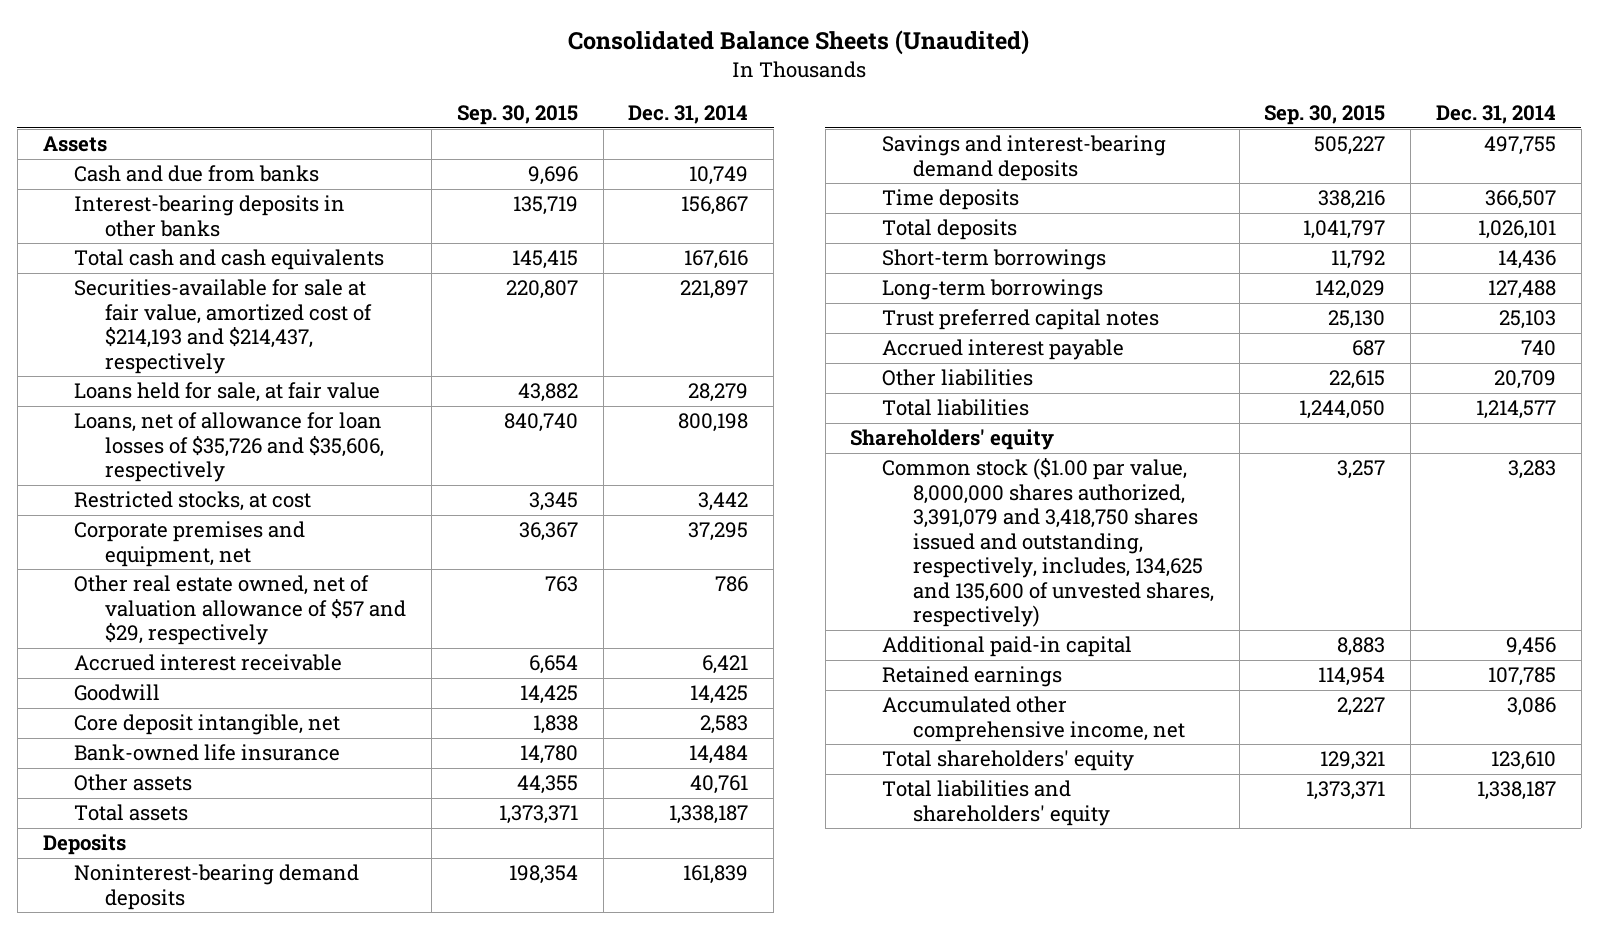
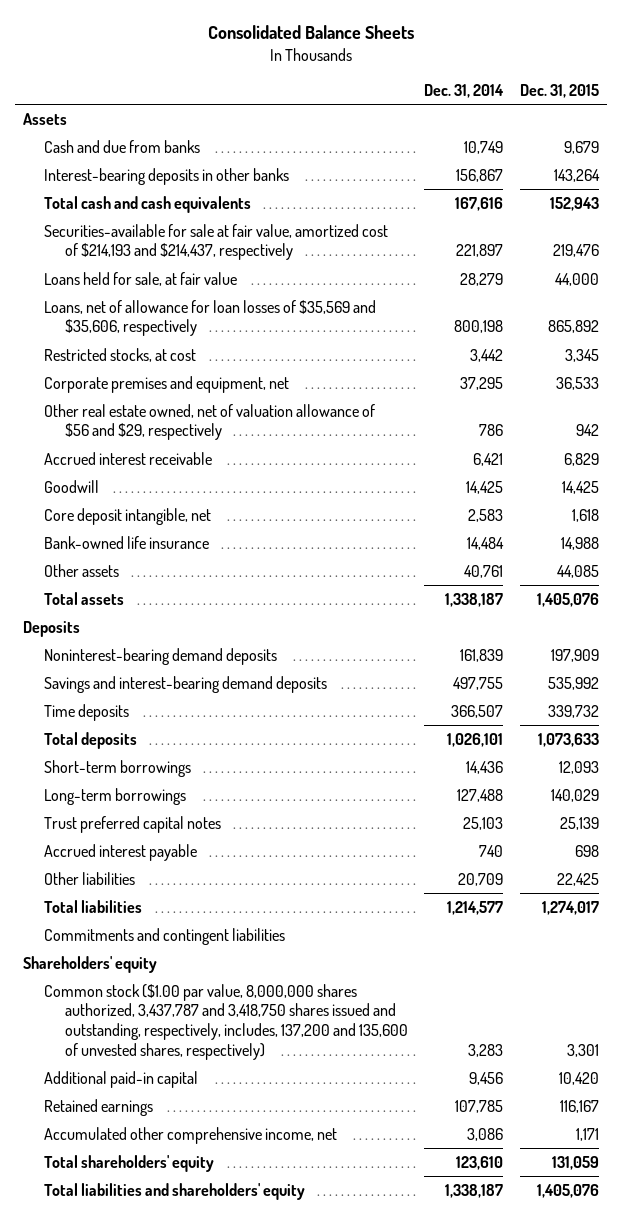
[568,30,1030,56] Consolidated Balance Sheets (Unaudited) -> [207,25,414,40] Consolidated Balance Sheets
[456,105,578,126] Sep. 30, 2015 -> none
none -> [519,84,599,99] Dec. 31, 2015
[73,412,385,483] Loans, net of allowance for loan losses of $35,726 and $35,606, respectively -> [43,299,376,337] Loans, net of allowance for loan losses of $35,569 and $35,606, respectively
[73,575,407,646] Other real estate owned, net of valuation allowance of $57 and $29, respectively -> [43,403,375,441] Other real estate owned, net of valuation allowance of $56 and $29, respectively
none -> [43,927,285,945] Commitments and contingent liabilities
[881,458,1214,628] Common stock ($1.00 par value, 8,000,000 shares authorized, 3,391,079 and 3,418,750 shares issued and outstanding, respectively, includes, 134,625 and 135,600 of unvested shares, respectively) -> [43,983,408,1060] Common stock ($1.00 par value, 8,000,000 shares authorized, 3,437,787 and 3,418,750 shares issued and outstanding, respectively, includes, 137,200 and 135,600 of unvested shares, respectively)

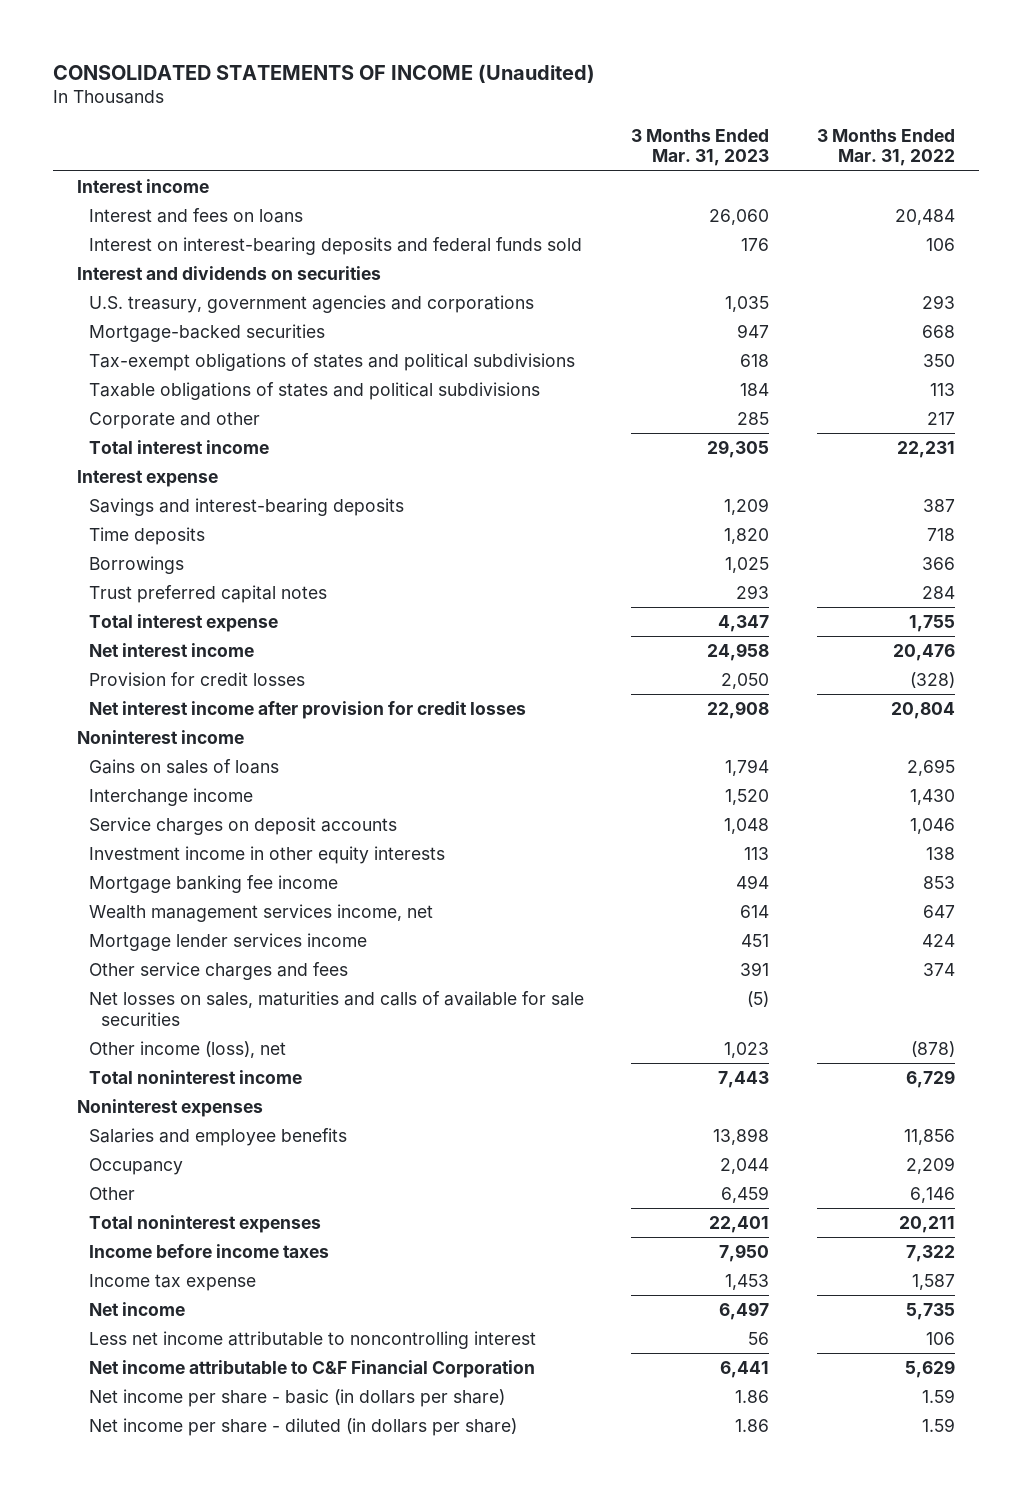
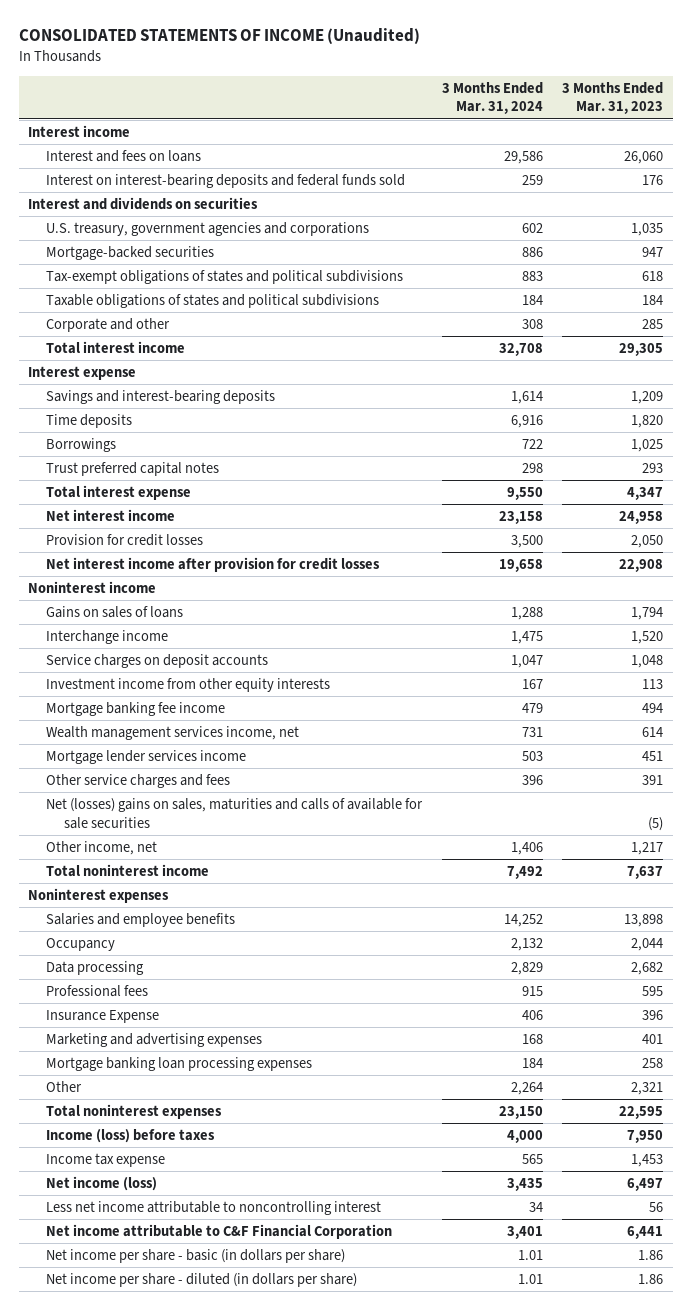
[816,128,955,167] 3 Months Ended Mar. 31, 2022 -> none
none -> [441,81,543,115] 3 Months Ended Mar. 31, 2024
[89,845,446,864] Investment income in other equity interests -> [46,678,331,693] Investment income from other equity interests
[89,990,585,1026] Net losses on sales, maturities and calls of available for sale securities -> [46,798,424,829] Net (losses) gains on sales, maturities and calls of available for sale securities
[89,1040,287,1058] Other income (loss), net -> [46,841,158,856] Other income, net
[724,1041,770,1058] 1,023 -> [631,842,664,856] 1,217
[718,1070,770,1088] 7,443 -> [627,866,664,880] 7,637
none -> [46,961,145,976] Data processing
none -> [46,985,149,998] Professional fees
none -> [46,1010,160,1024] Insurance Expense
none -> [46,1033,263,1048] Marketing and advertising expenses
none -> [46,1057,313,1072] Mortgage banking loan processing expenses
[721,1185,770,1203] 6,459 -> [631,1082,664,1096] 2,321
[709,1215,770,1233] 22,401 -> [619,1106,664,1120] 22,595
[89,1243,330,1258] Income before income taxes -> [46,1129,216,1144] Income (loss) before taxes
[89,1301,186,1316] Net income -> [46,1176,158,1192] Net income (loss)

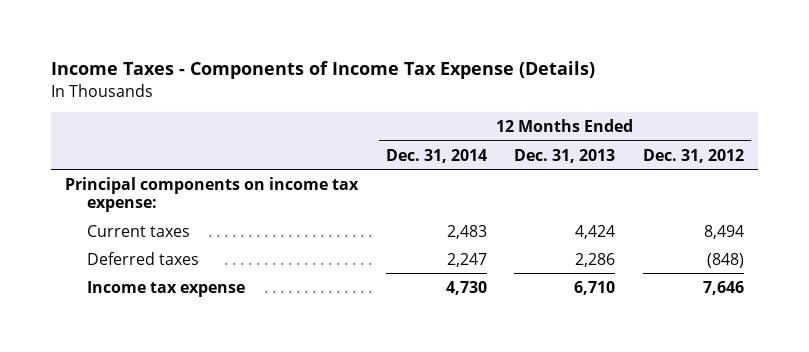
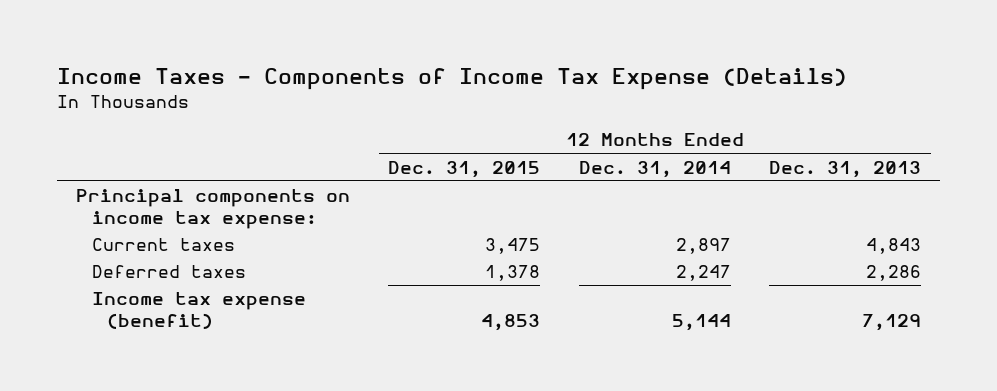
[643,148,745,163] Dec. 31, 2012 -> none
none -> [388,160,541,178] Dec. 31, 2015
[446,224,487,239] 2,483 -> [675,238,731,255] 2,897
[575,224,616,239] 4,424 -> [866,238,922,255] 4,843
[86,280,245,297] Income tax expense -> [91,292,306,329] Income tax expense (benefit)
[445,280,487,295] 4,730 -> [671,313,731,331] 5,144
[574,280,616,295] 6,710 -> [862,313,922,331] 7,129

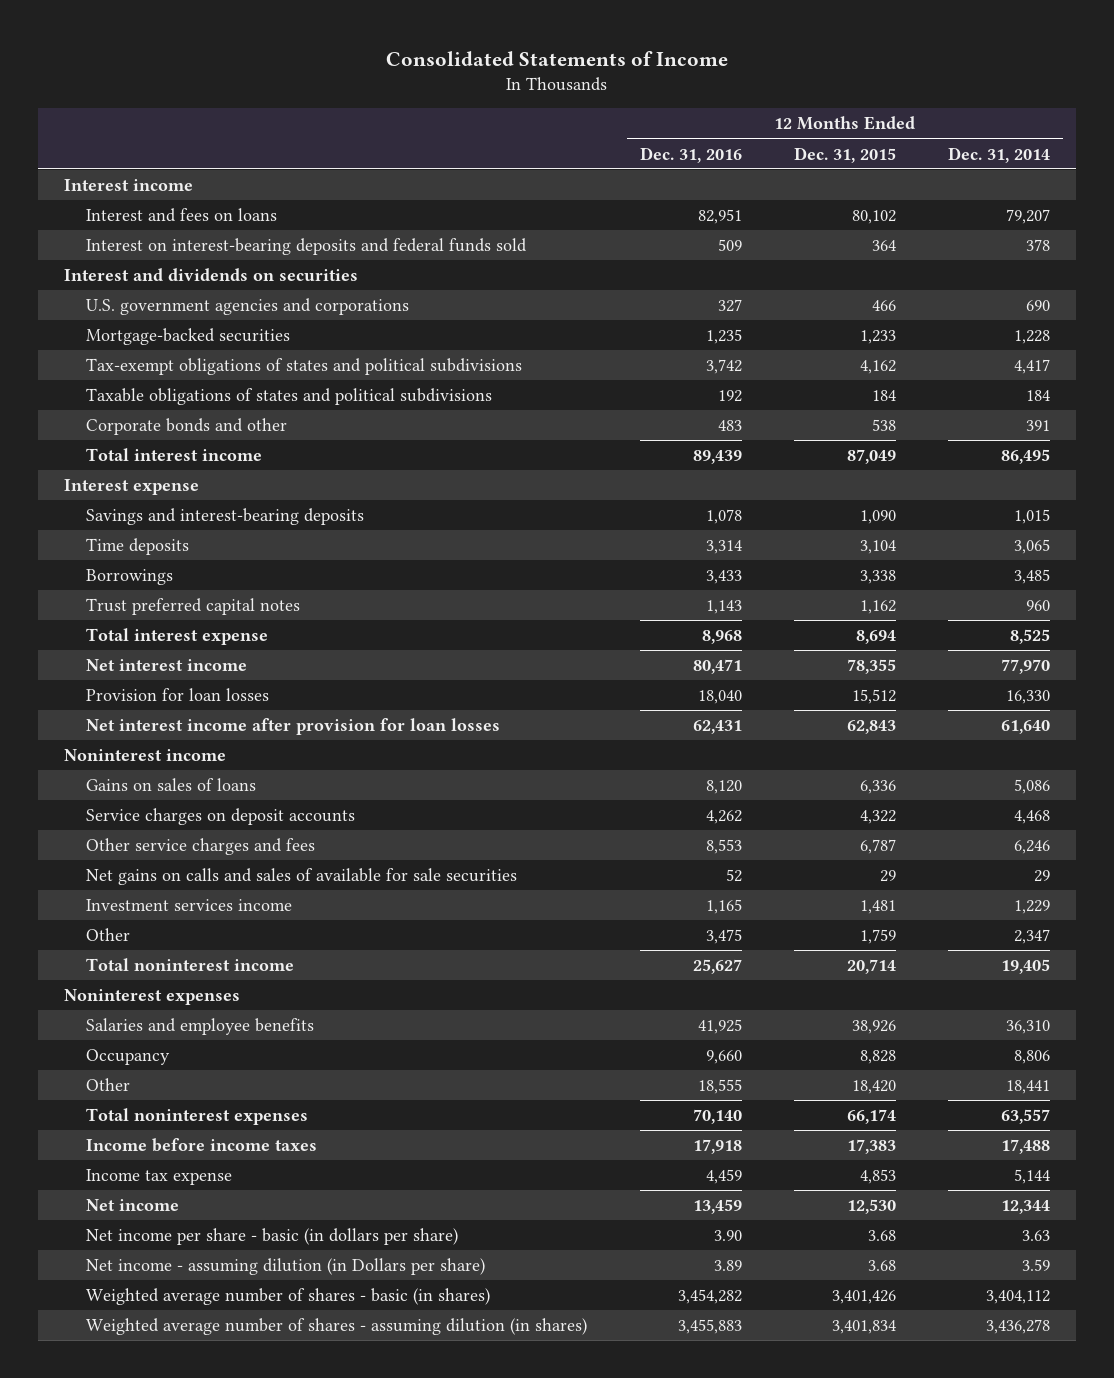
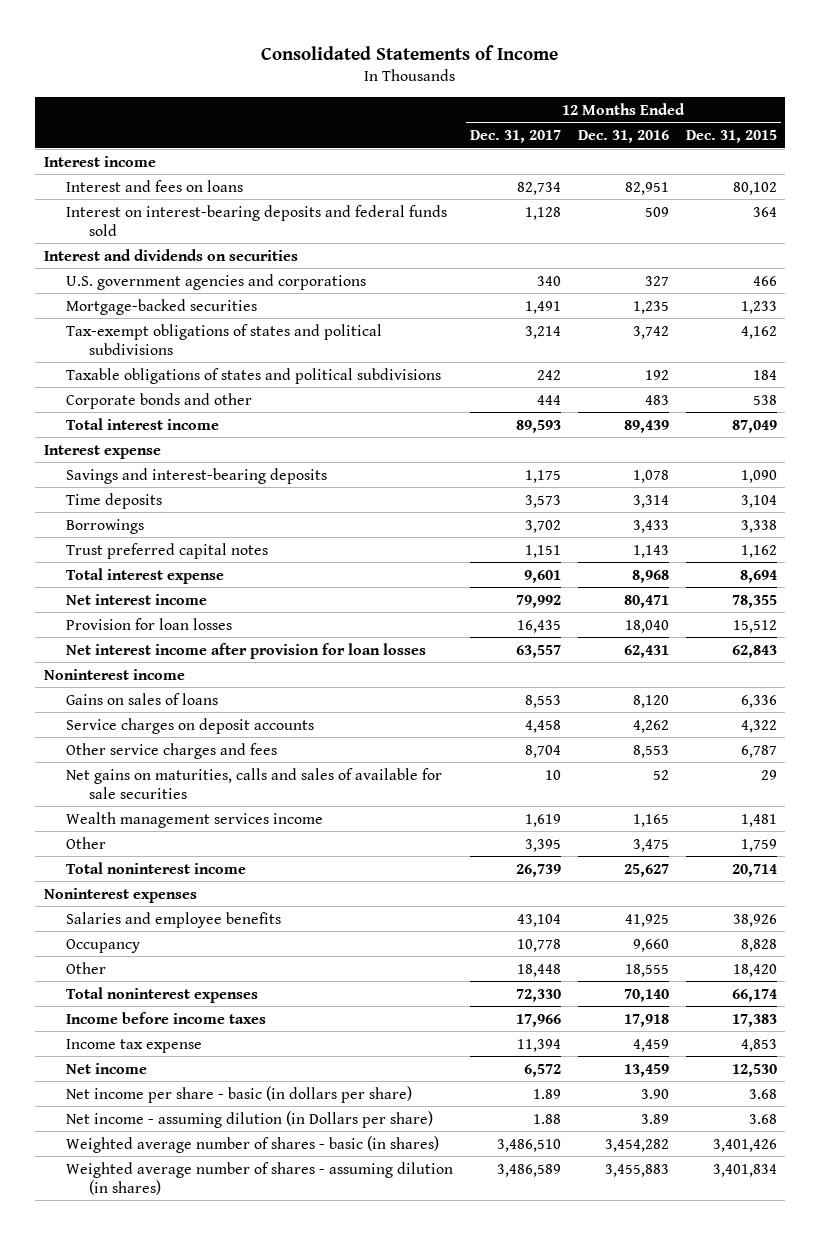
[948,146,1051,163] Dec. 31, 2014 -> none
none -> [470,129,562,143] Dec. 31, 2017
[86,868,518,886] Net gains on calls and sales of available for sale securities -> [66,767,443,799] Net gains on maturities, calls and sales of available for sale securities
[86,899,293,912] Investment services income -> [66,811,324,828] Wealth management services income

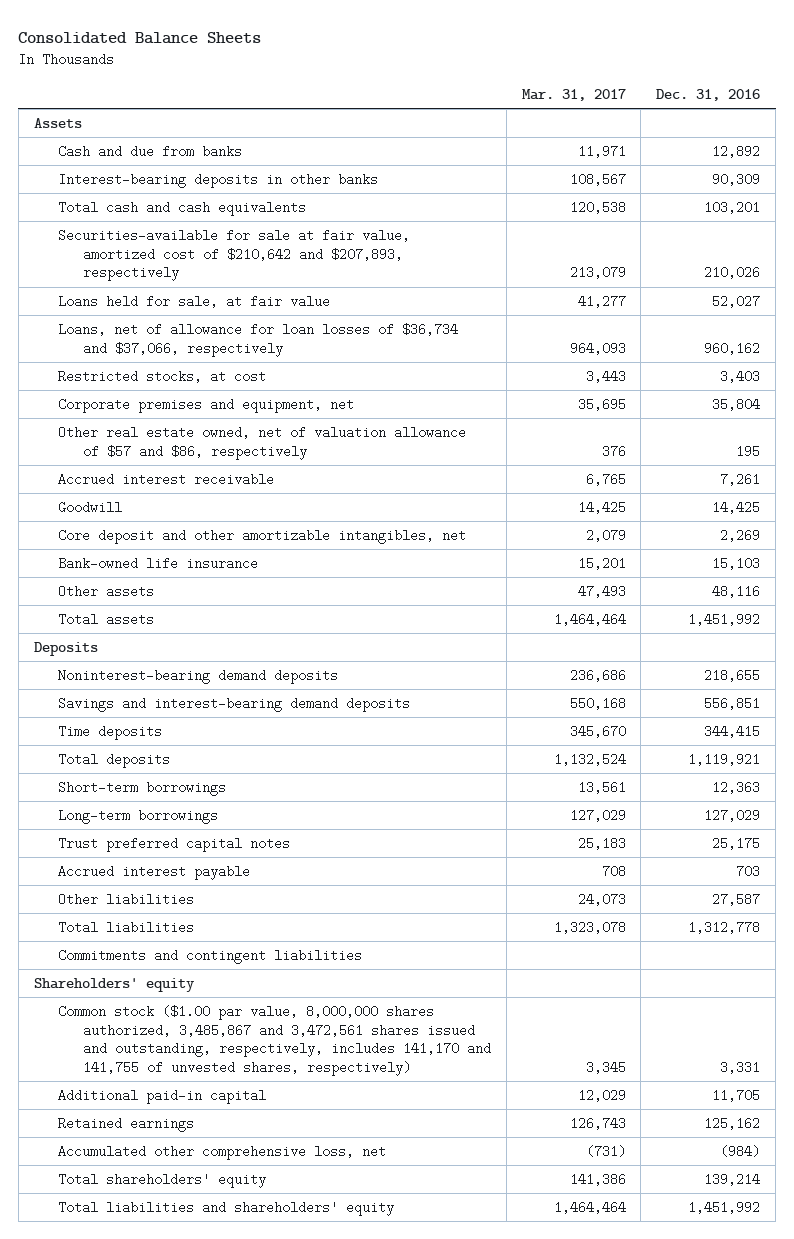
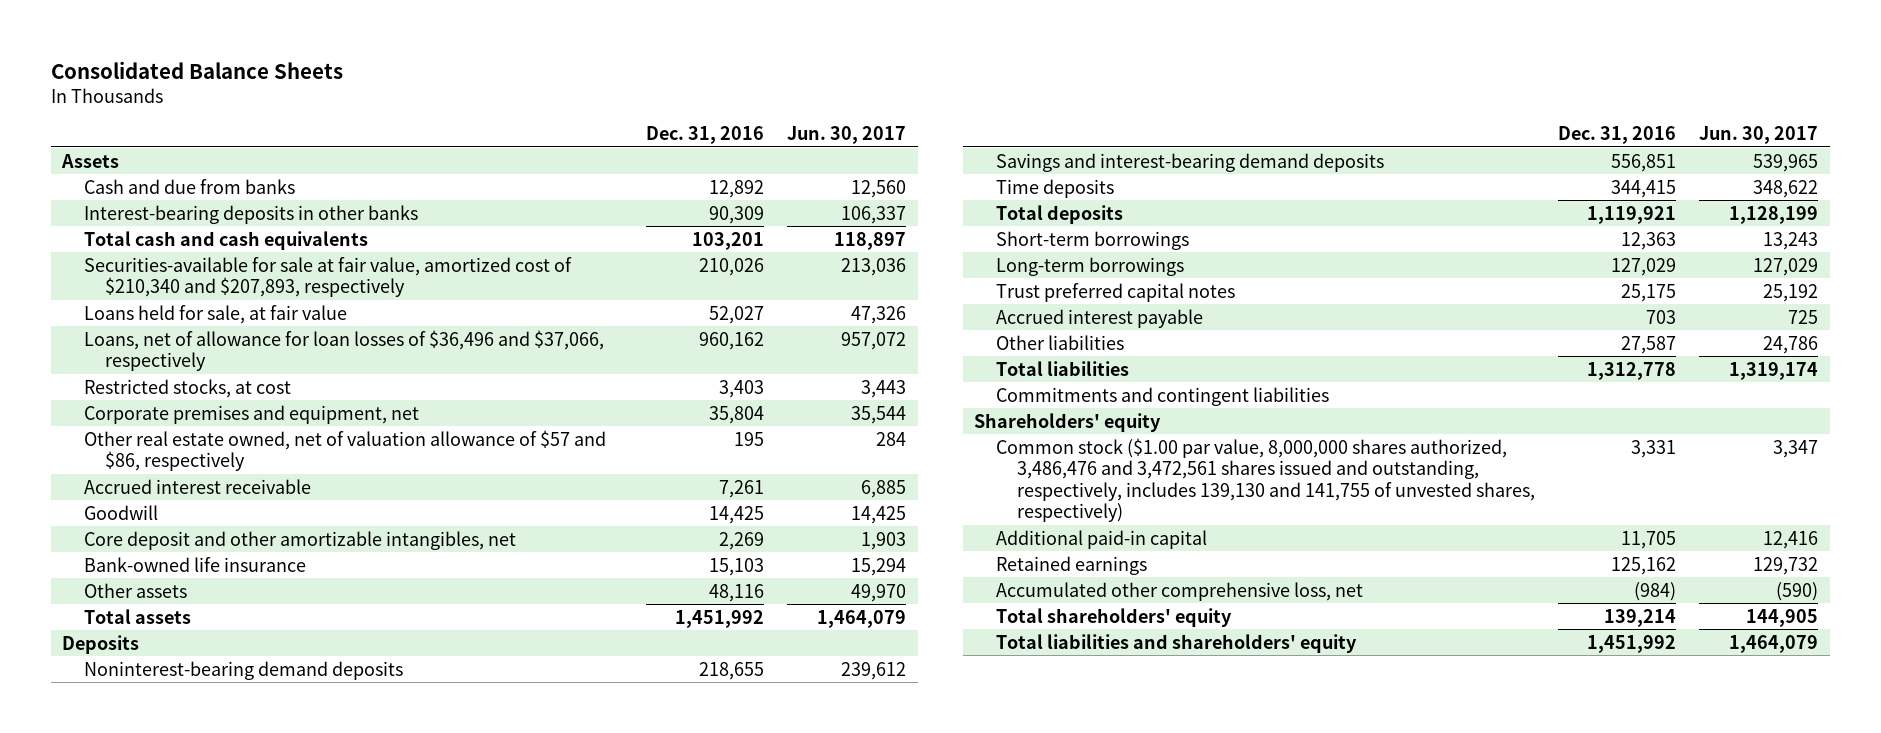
[521,88,626,101] Mar. 31, 2017 -> none
none -> [787,126,907,145] Jun. 30, 2017
[58,229,411,282] Securities-available for sale at fair value, amortized cost of $210,642 and $207,893, respectively -> [83,256,572,298] Securities-available for sale at fair value, amortized cost of $210,340 and $207,893, respectively
[58,323,459,357] Loans, net of allowance for loan losses of $36,734 and $37,066, respectively -> [83,329,604,372] Loans, net of allowance for loan losses of $36,496 and $37,066, respectively
[58,1005,491,1076] Common stock ($1.00 par value, 8,000,000 shares authorized, 3,485,867 and 3,472,561 shares issued and outstanding, respectively, includes 141,170 and 141,755 of unvested shares, respectively) -> [995,437,1535,522] Common stock ($1.00 par value, 8,000,000 shares authorized, 3,486,476 and 3,472,561 shares issued and outstanding, respectively, includes 139,130 and 141,755 of unvested shares, respectively)

